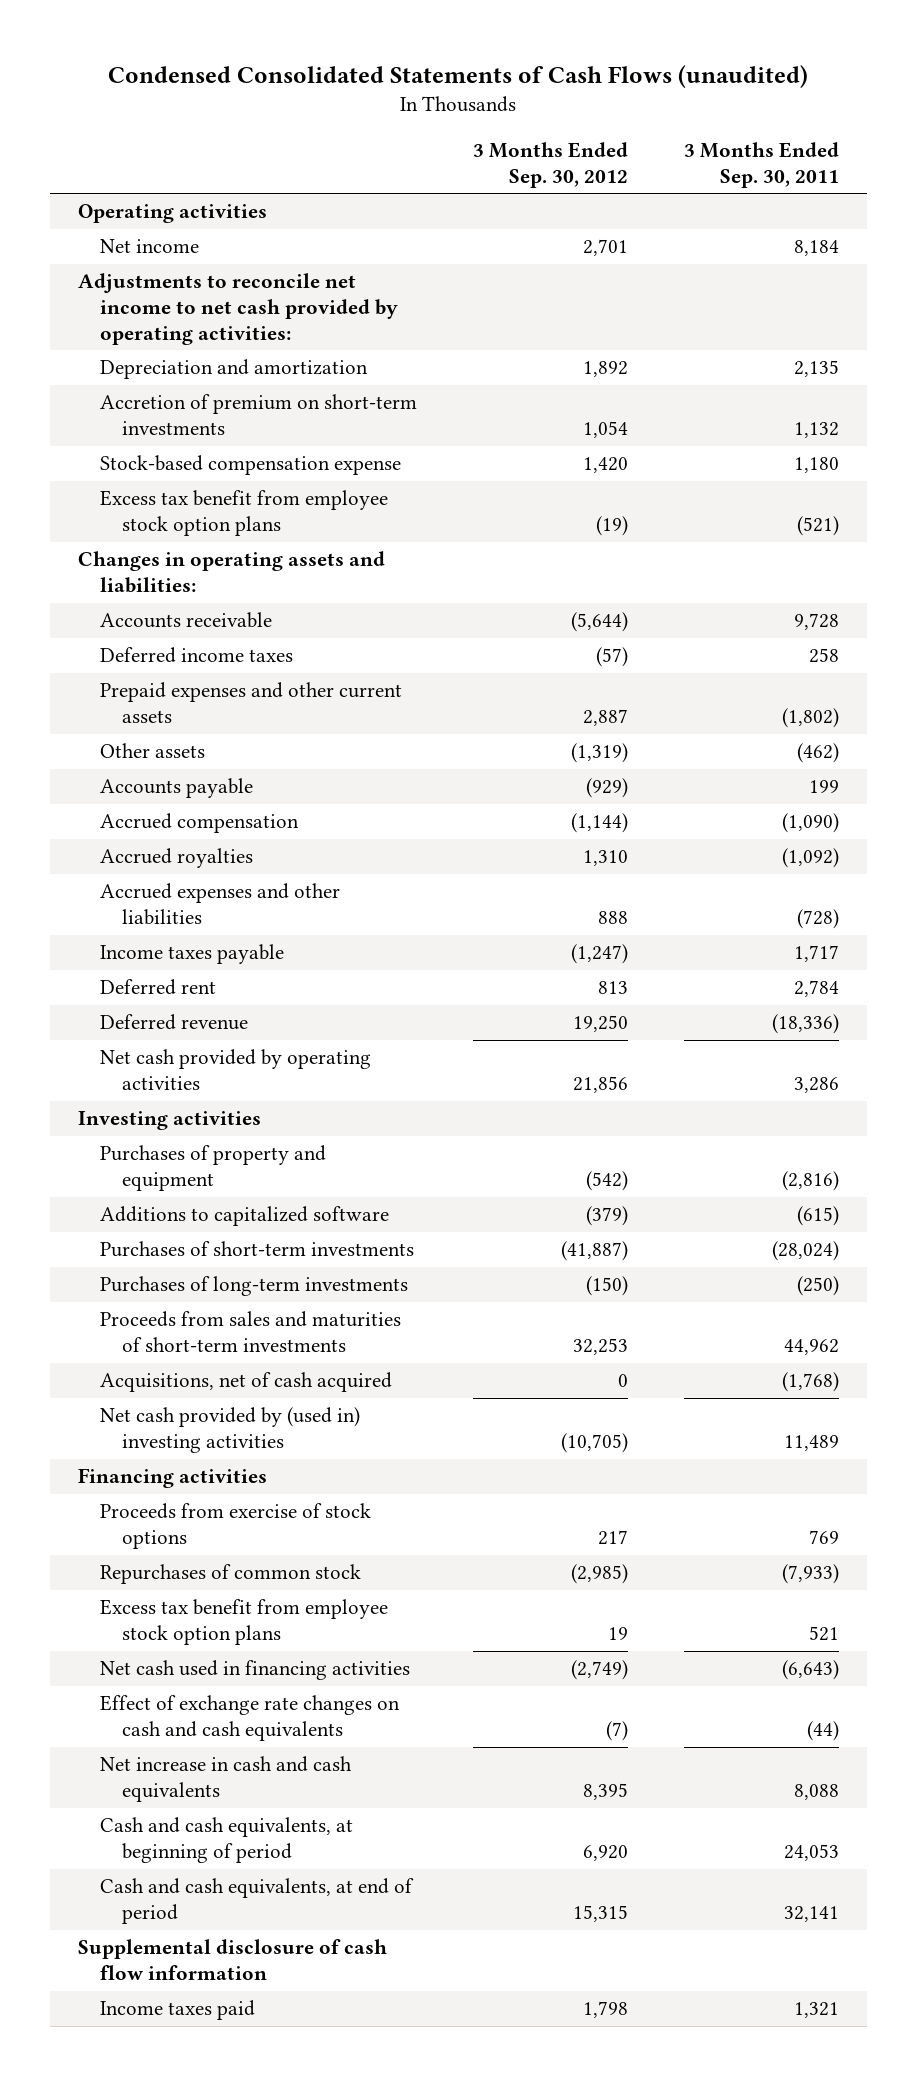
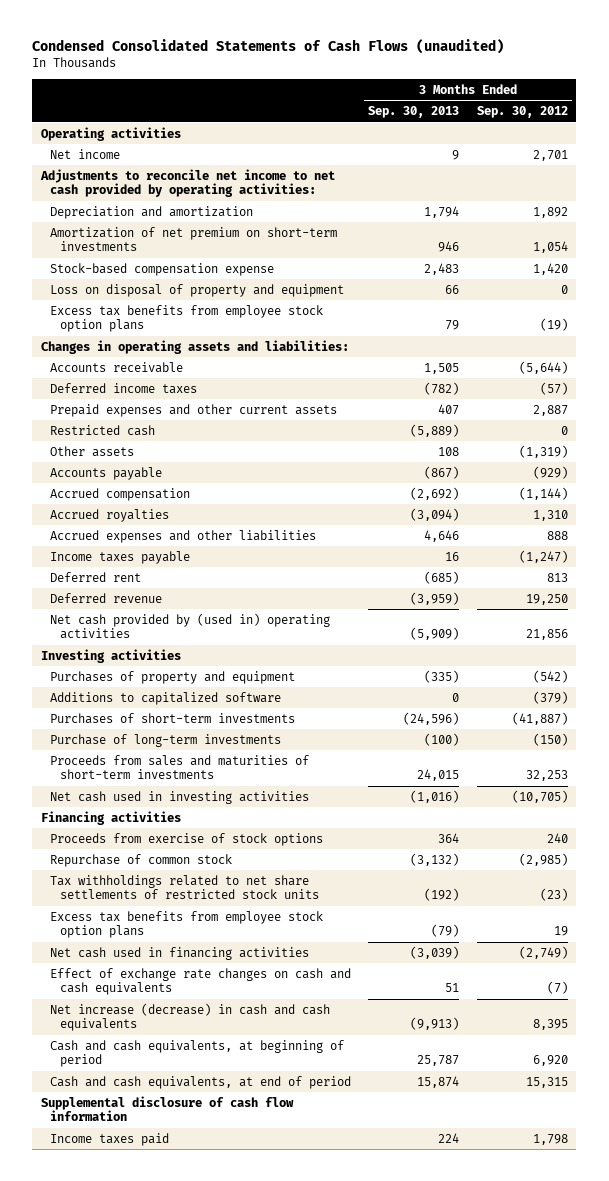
[684,141,840,188] 3 Months Ended Sep. 30, 2011 -> none
none -> [368,106,460,119] Sep. 30, 2013
[100,394,418,436] Accretion of premium on short-term investments -> [50,226,338,252] Amortization of net premium on short-term investments
none -> [50,283,345,297] Loss on disposal of property and equipment
[100,490,389,537] Excess tax benefit from employee stock option plans -> [50,304,324,333] Excess tax benefits from employee stock option plans
none -> [50,424,156,436] Restricted cash
[100,1049,372,1091] Net cash provided by operating activities -> [50,612,331,640] Net cash provided by (used in) operating activities
[100,1276,409,1297] Purchases of long-term investments -> [50,733,282,747] Purchase of long-term investments
[100,1372,393,1393] Acquisitions, net of cash acquired -> none
[100,1407,361,1454] Net cash provided by (used in) investing activities -> [50,790,310,804] Net cash used in investing activities
[598,1530,629,1546] 217 -> [546,832,568,843] 240
[100,1564,362,1585] Repurchases of common stock -> [50,853,233,867] Repurchase of common stock
none -> [50,874,319,900] Tax withholdings related to net share settlements of restricted stock units
[100,1599,389,1646] Excess tax benefit from employee stock option plans -> [50,910,324,939] Excess tax benefits from employee stock option plans
[100,1756,353,1803] Net increase in cash and cash equivalents -> [50,1002,331,1032] Net increase (decrease) in cash and cash equivalents

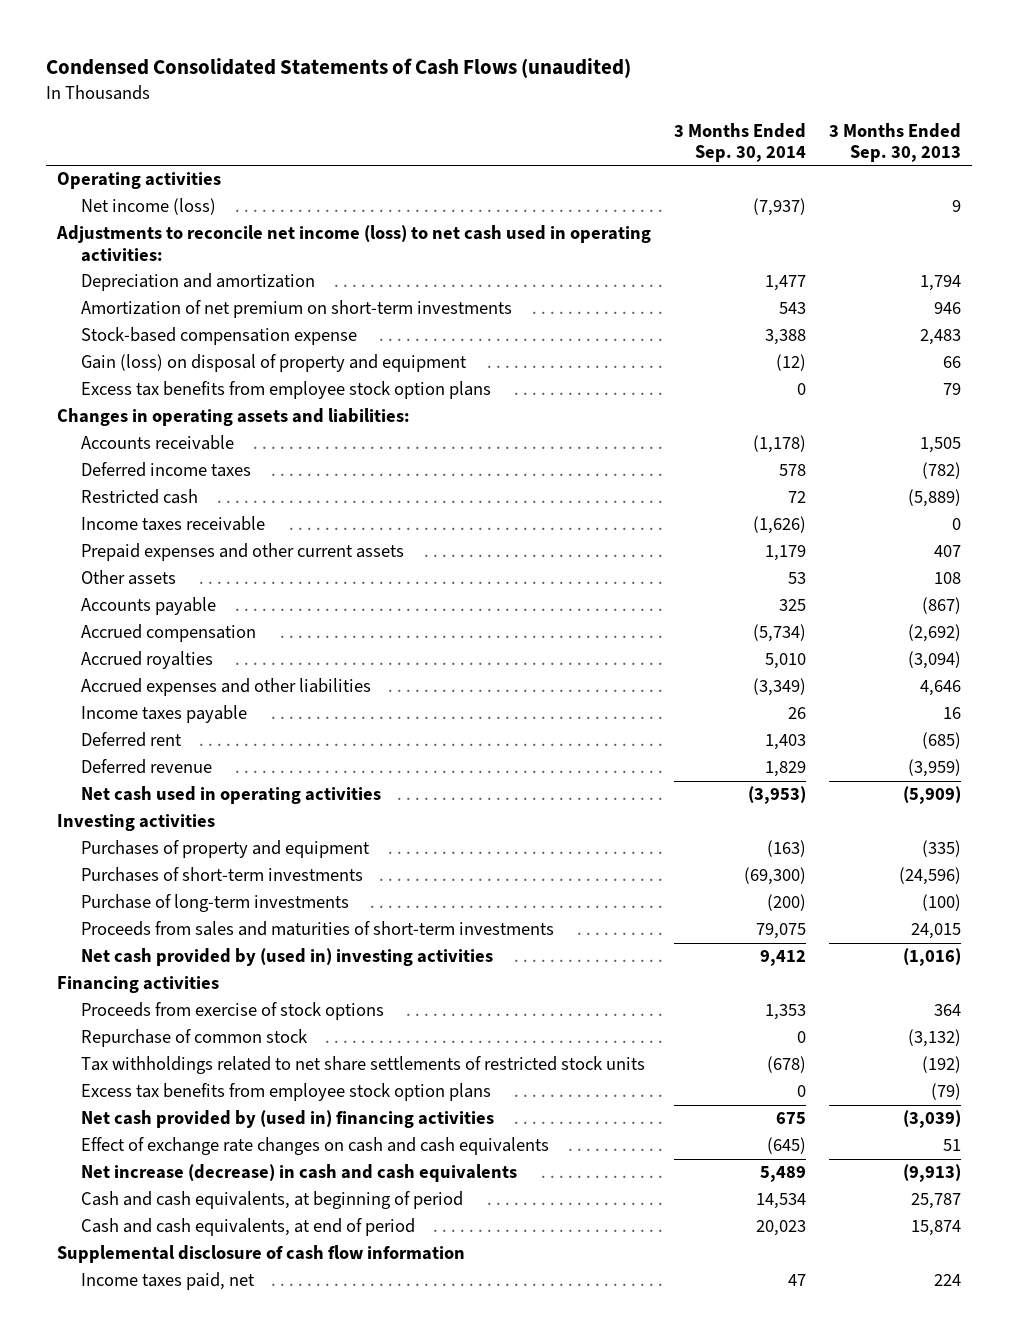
[476,106,568,119] Sep. 30, 2012 -> none
none -> [674,122,807,163] 3 Months Ended Sep. 30, 2014
[50,148,121,159] Net income -> [80,198,216,216] Net income (loss)
[40,168,336,198] Adjustments to reconcile net income to net cash provided by operating activities: -> [56,225,652,262] Adjustments to reconcile net income (loss) to net cash used in operating activities:
[50,283,345,297] Loss on disposal of property and equipment -> [80,354,467,373] Gain (loss) on disposal of property and equipment
none -> [80,516,265,532] Income taxes receivable
[50,403,338,417] Prepaid expenses and other current assets -> [80,543,404,562] Prepaid expenses and other current assets
[50,612,331,640] Net cash provided by (used in) operating activities -> [80,786,381,805] Net cash used in operating activities
[50,691,282,705] Additions to capitalized software -> none
[50,790,310,804] Net cash used in investing activities -> [80,948,493,967] Net cash provided by (used in) investing activities
[50,946,310,960] Net cash used in financing activities -> [80,1110,494,1129] Net cash provided by (used in) financing activities
[50,1132,170,1146] Income taxes paid -> [80,1272,255,1291] Income taxes paid, net

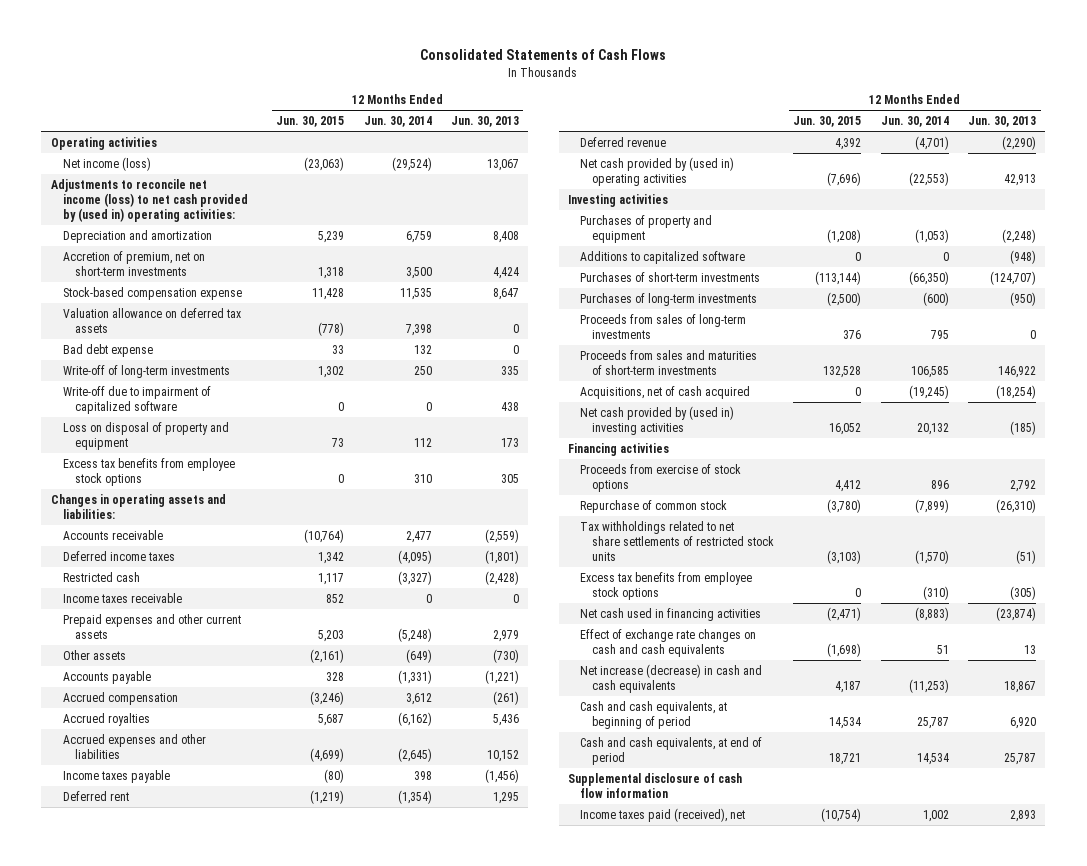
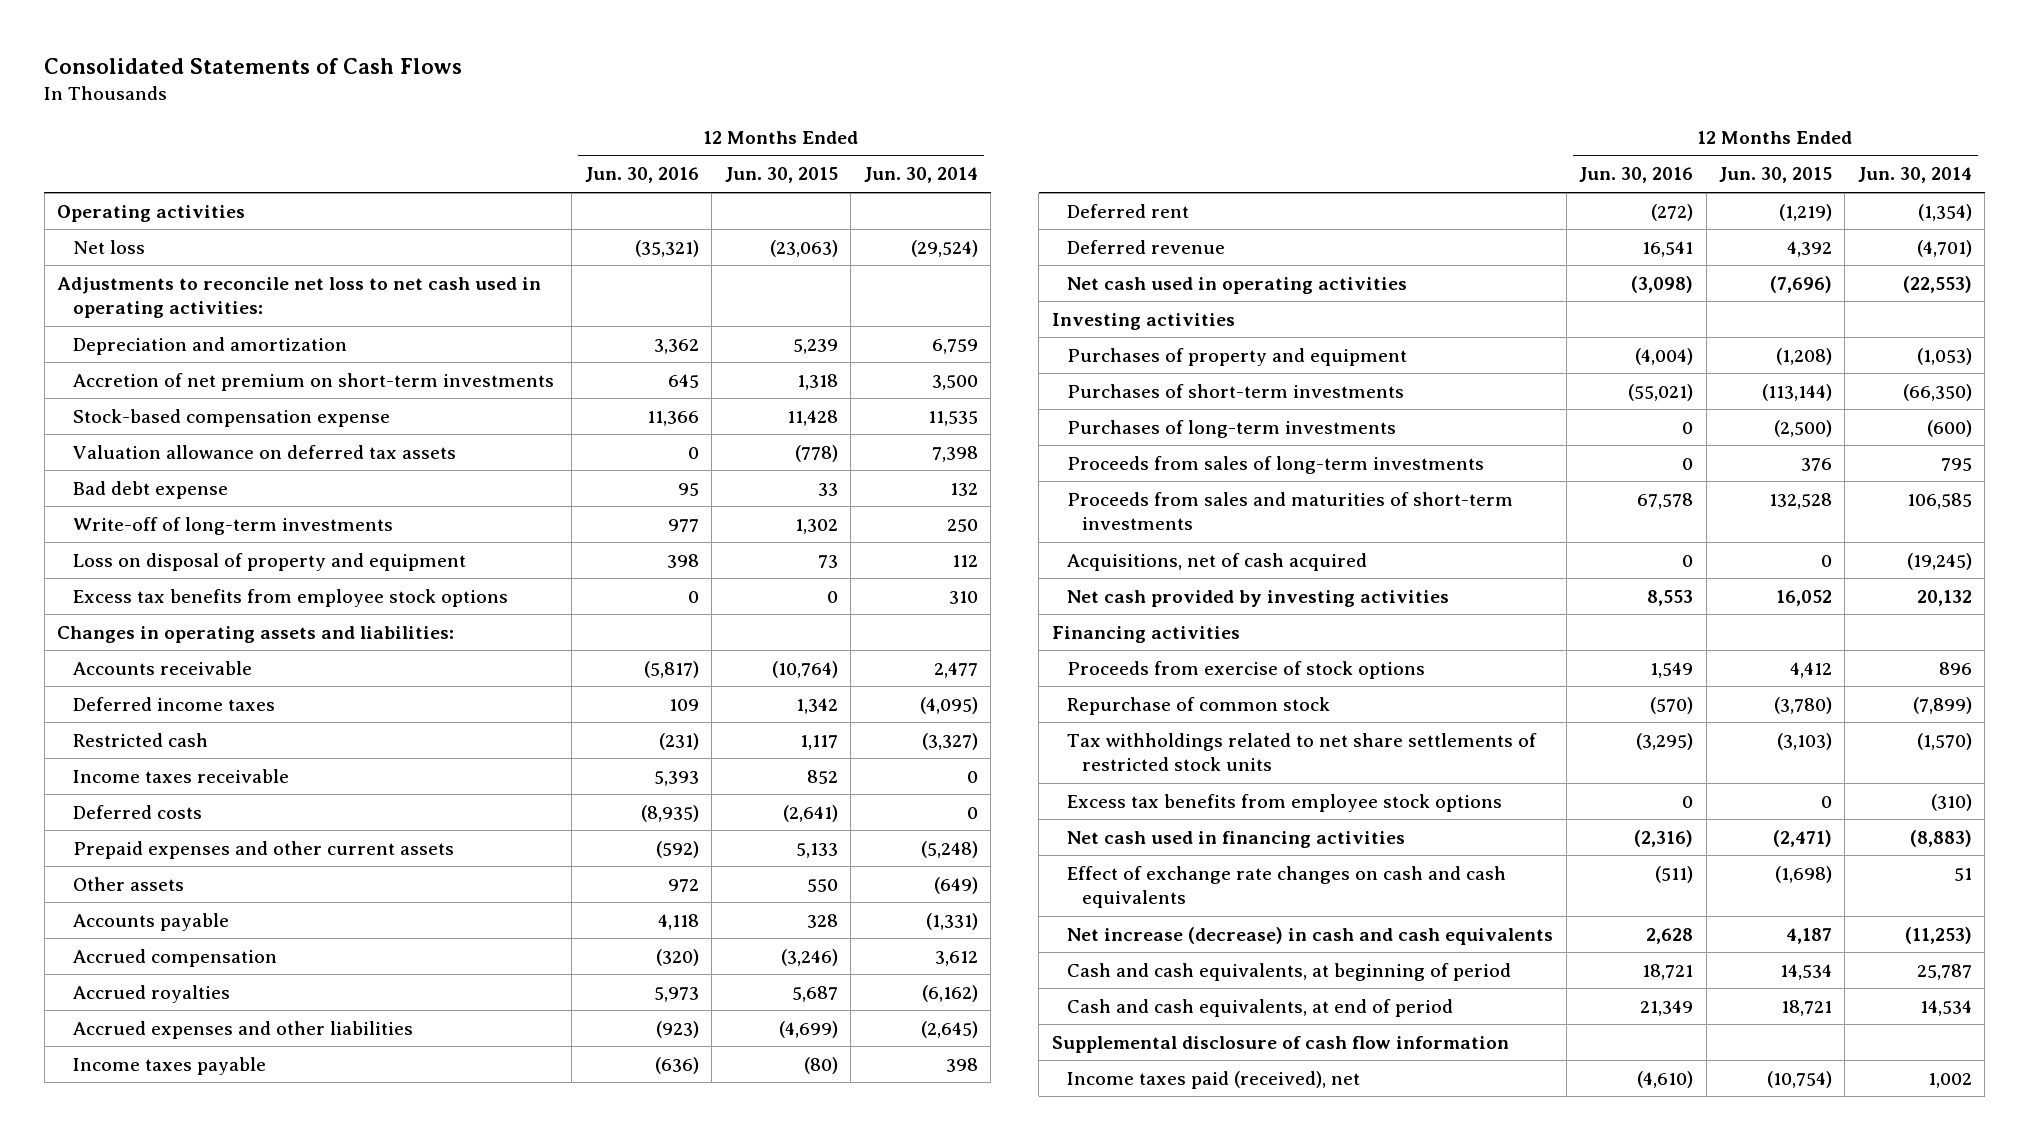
[450,115,519,127] Jun. 30, 2013 -> none
none -> [584,167,699,184] Jun. 30, 2016
[63,156,152,171] Net income (loss) -> [72,239,145,254] Net loss
[51,178,249,222] Adjustments to reconcile net income (loss) to net cash provided by (used in) operating activities: -> [57,276,542,319] Adjustments to reconcile net loss to net cash used in operating activities:
[63,250,206,276] Accretion of premium, net on short-term investments -> [72,372,554,391] Accretion of net premium on short-term investments
[63,385,212,414] Write-off due to impairment of capitalized software -> none
none -> [72,804,202,819] Deferred costs
[318,629,345,642] 5,203 -> [795,842,838,858] 5,133
[310,648,345,663] (2,161) -> [806,878,838,892] 550
[580,156,735,186] Net cash provided by (used in) operating activities -> [1067,276,1408,294] Net cash used in operating activities
[580,250,746,264] Additions to capitalized software -> none
[580,405,735,435] Net cash provided by (used in) investing activities -> [1067,589,1450,607] Net cash provided by investing activities

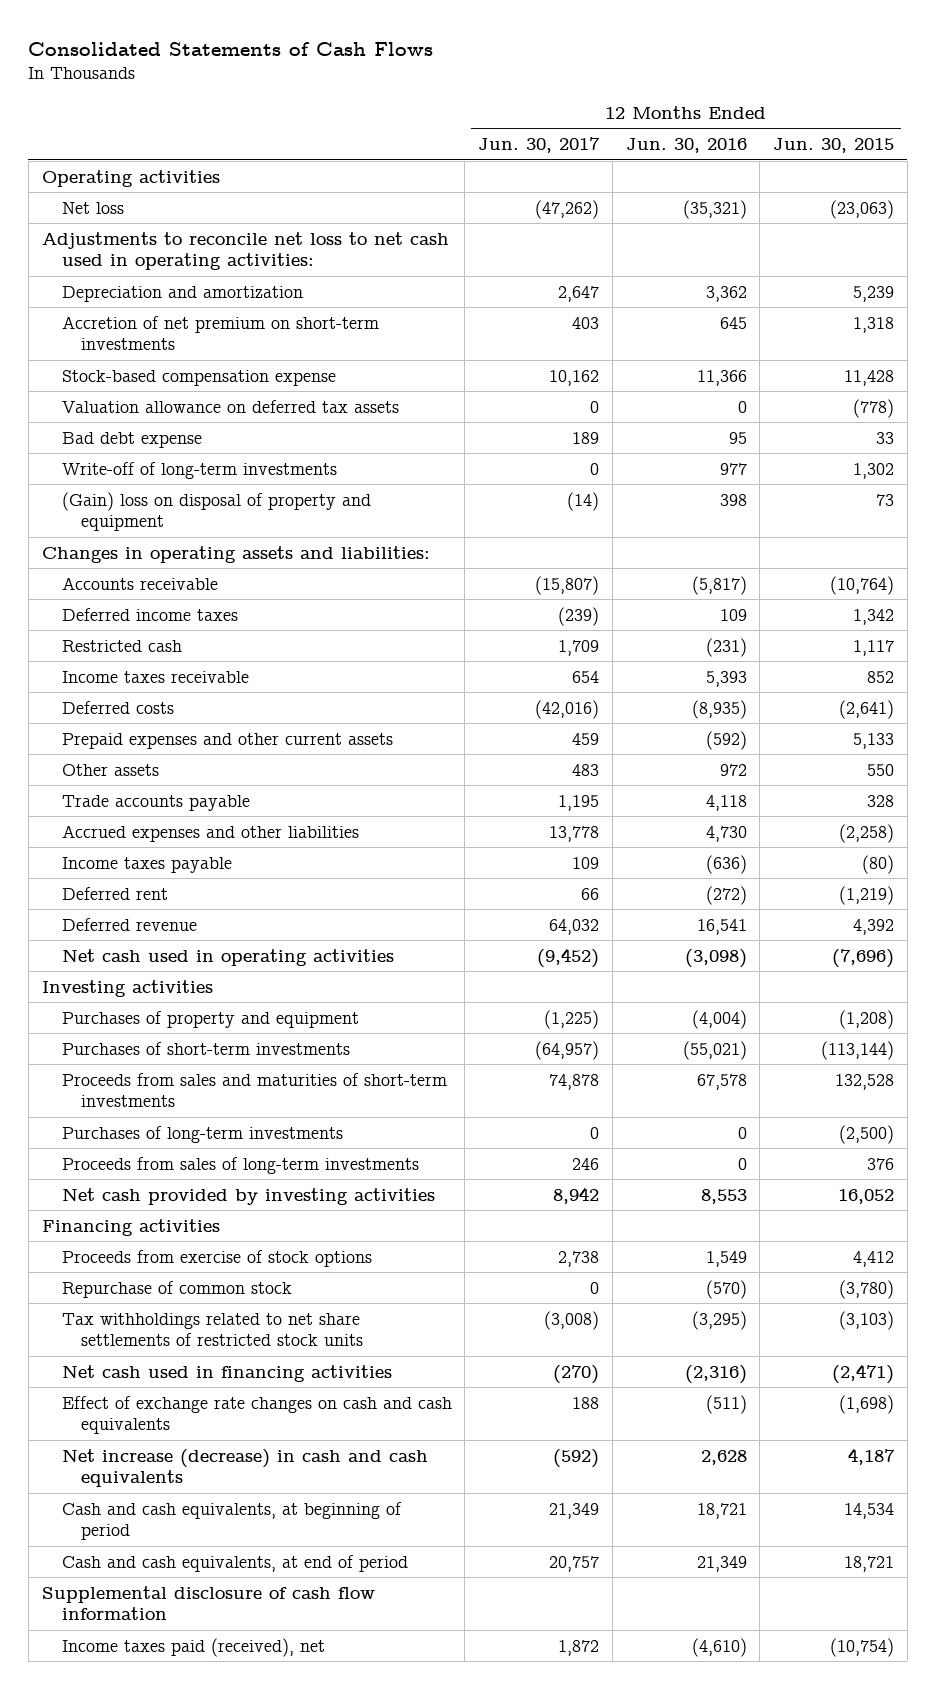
[863,167,978,184] Jun. 30, 2014 -> none
none -> [478,136,601,153] Jun. 30, 2017
[72,588,508,607] Excess tax benefits from employee stock options -> none
[72,552,466,571] Loss on disposal of property and equipment -> [61,491,371,531] (Gain) loss on disposal of property and equipment
[72,948,277,967] Accrued compensation -> none
[72,984,230,1003] Accrued royalties -> none
[72,912,229,931] Accounts payable -> [61,794,250,811] Trade accounts payable
[655,1020,699,1038] (923) -> [705,825,747,842] 4,730
[778,1020,838,1038] (4,699) -> [839,823,895,843] (2,258)
[1067,491,1514,531] Proceeds from sales and maturities of short-term investments -> [61,1072,447,1107] Proceeds from sales and maturities of short-term investments
[1067,552,1368,571] Acquisitions, net of cash acquired -> none
[1067,793,1503,812] Excess tax benefits from employee stock options -> none

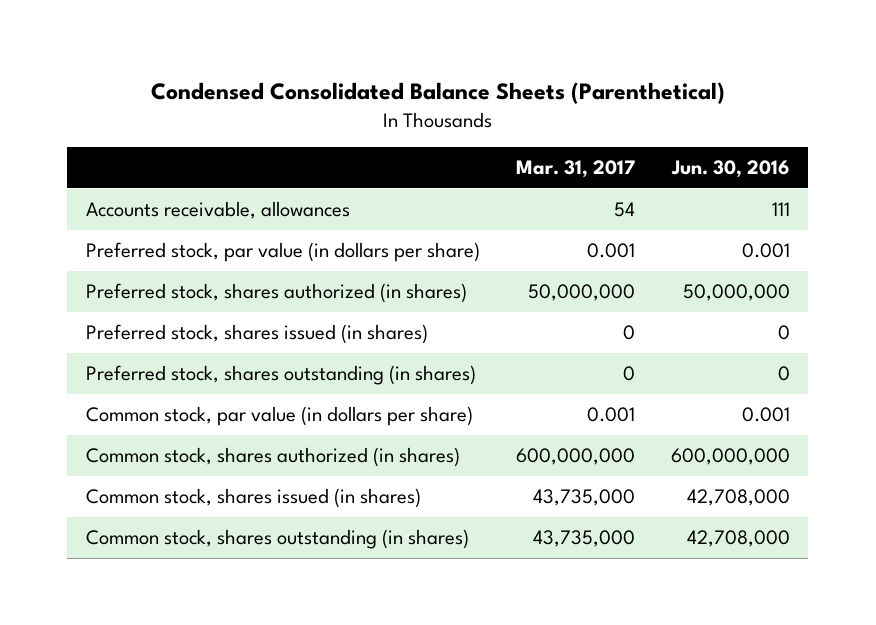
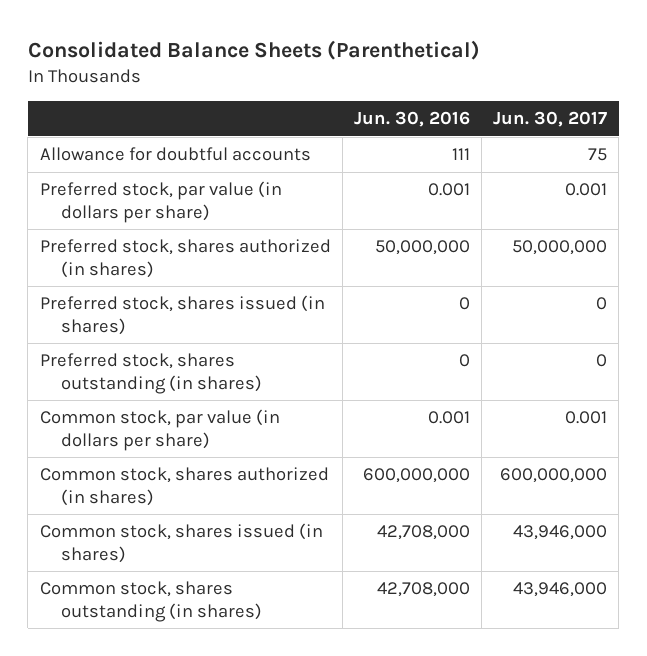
[150,82,725,105] Condensed Consolidated Balance Sheets (Parenthetical) -> [27,39,480,60] Consolidated Balance Sheets (Parenthetical)
[515,160,635,179] Mar. 31, 2017 -> none
none -> [493,111,608,128] Jun. 30, 2017
[85,200,350,219] Accounts receivable, allowances -> [39,147,311,162] Allowance for doubtful accounts

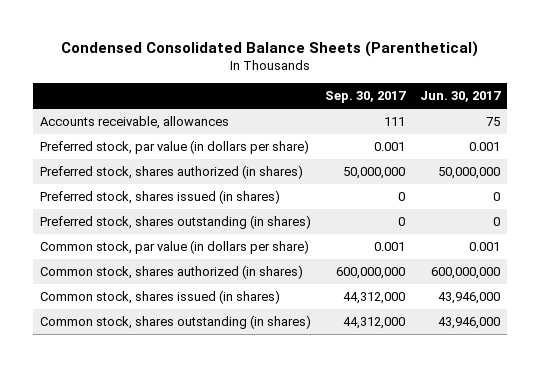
[27,39,480,60] Consolidated Balance Sheets (Parenthetical) -> [60,40,478,57] Condensed Consolidated Balance Sheets (Parenthetical)
[353,111,470,128] Jun. 30, 2016 -> none
none -> [325,91,407,104] Sep. 30, 2017
[39,147,311,162] Allowance for doubtful accounts -> [39,116,229,130] Accounts receivable, allowances

